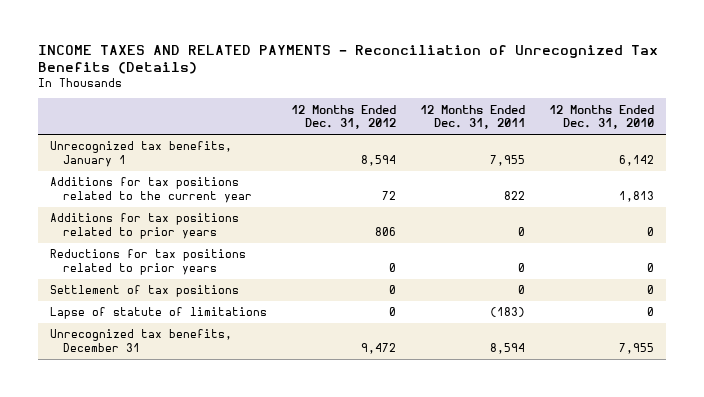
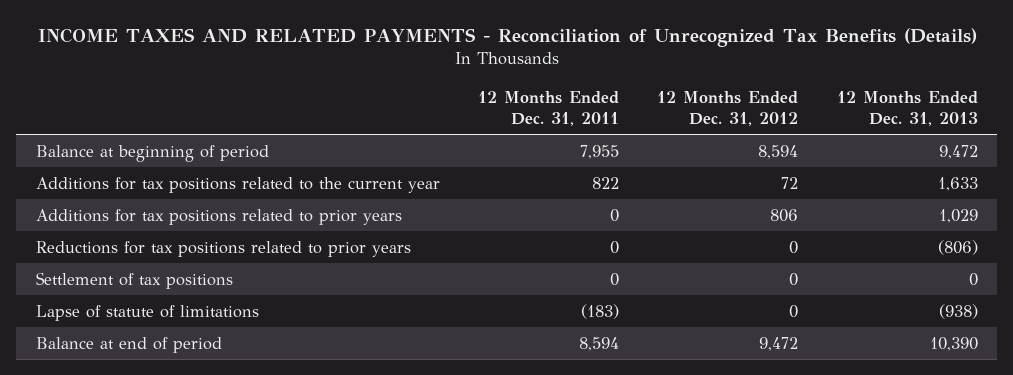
[549,104,655,130] 12 Months Ended Dec. 31, 2010 -> none
none -> [836,90,978,127] 12 Months Ended Dec. 31, 2013
[49,141,232,167] Unrecognized tax benefits, January 1 -> [35,144,269,162] Balance at beginning of period
[49,329,232,352] Unrecognized tax benefits, December 31 -> [35,336,222,353] Balance at end of period

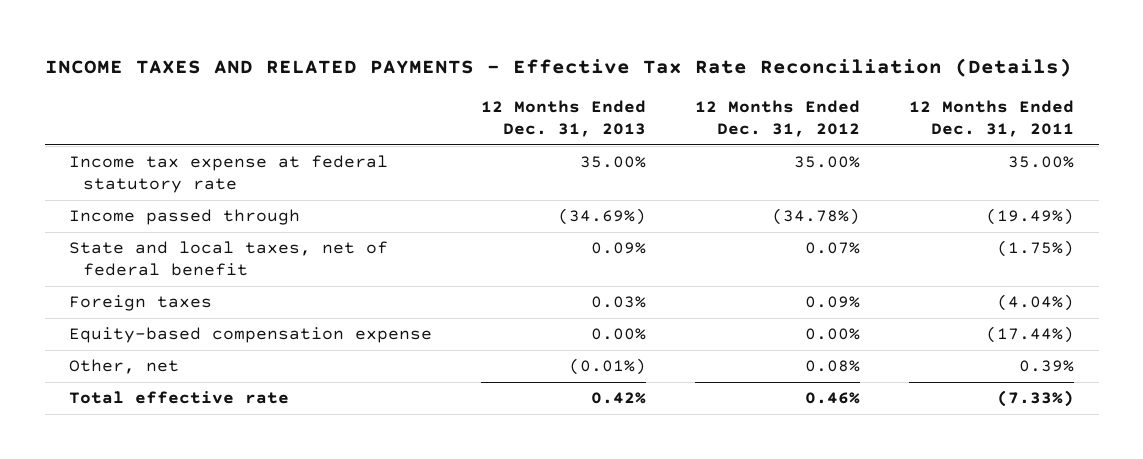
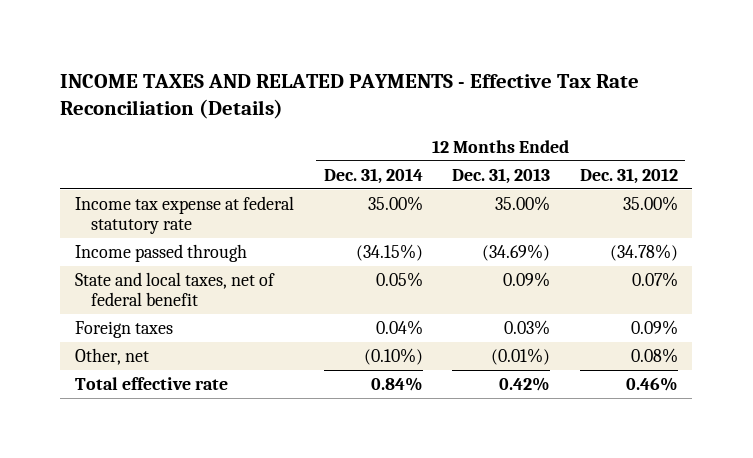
[909,100,1075,138] 12 Months Ended Dec. 31, 2011 -> none
none -> [323,167,423,184] Dec. 31, 2014
[69,327,433,344] Equity-based compensation expense -> none

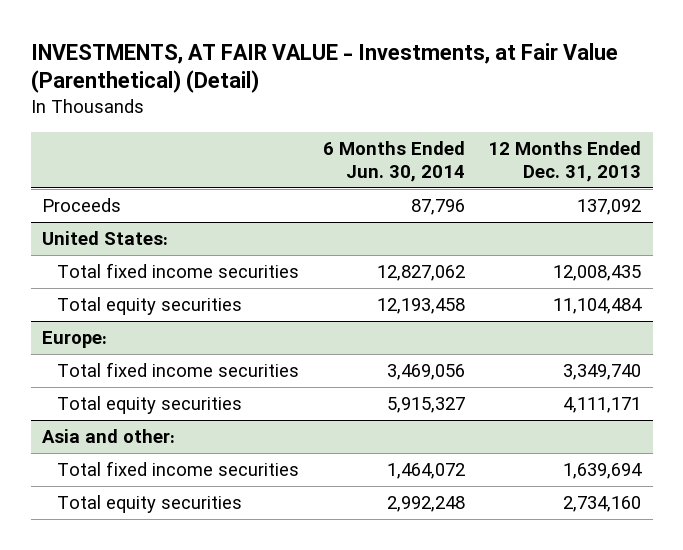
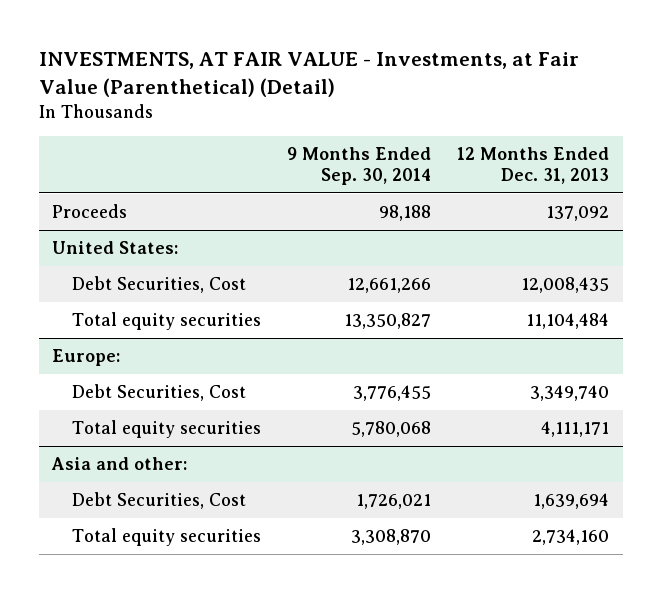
[322,140,465,182] 6 Months Ended Jun. 30, 2014 -> none
none -> [287,146,432,186] 9 Months Ended Sep. 30, 2014
[57,263,300,279] Total fixed income securities -> [71,275,246,293] Debt Securities, Cost
[57,362,300,378] Total fixed income securities -> [71,383,246,401] Debt Securities, Cost
[57,461,300,477] Total fixed income securities -> [71,491,246,509] Debt Securities, Cost

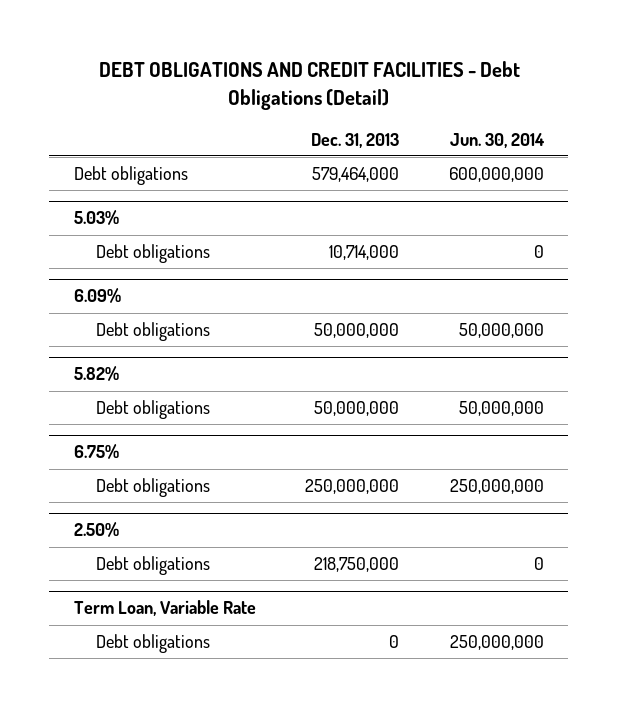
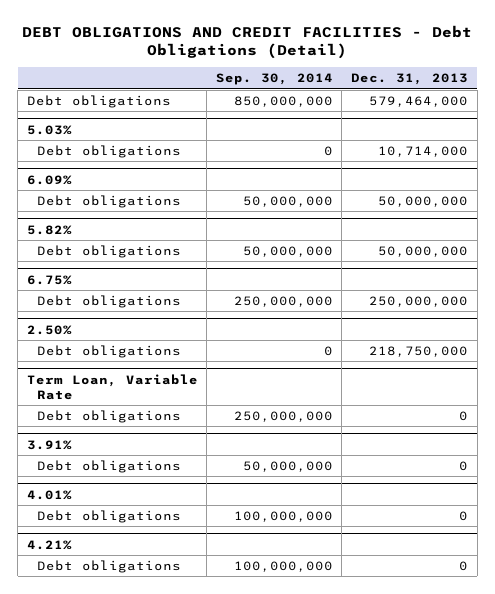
[449,132,545,148] Jun. 30, 2014 -> none
none -> [215,73,333,86] Sep. 30, 2014
none -> [26,439,72,450] 3.91%
none -> [36,459,181,473] Debt obligations
none -> [26,489,72,500] 4.01%
none -> [36,509,181,523] Debt obligations
none -> [26,539,72,550] 4.21%
none -> [36,559,181,573] Debt obligations

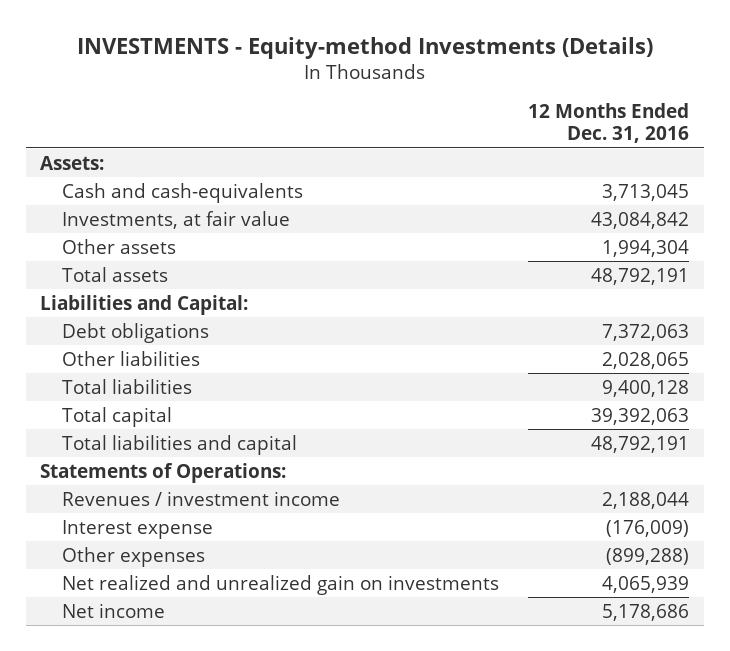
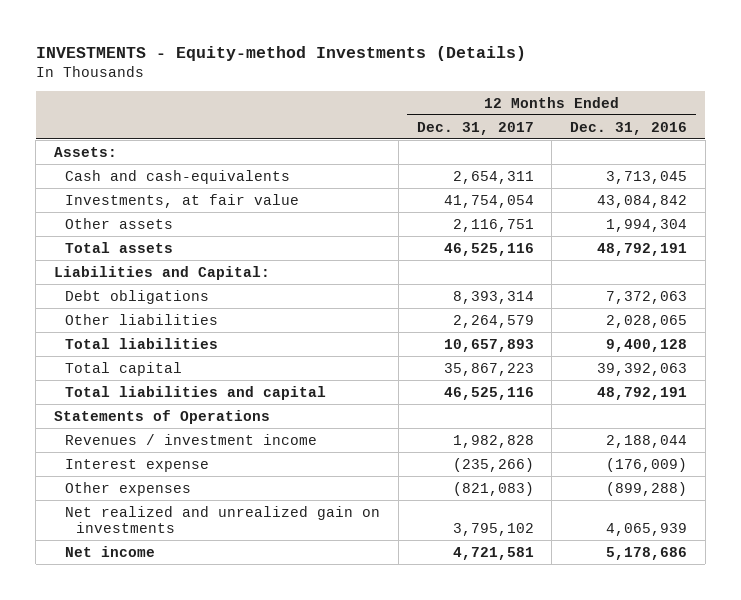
none -> [416,121,534,135] Dec. 31, 2017
[40,462,287,483] Statements of Operations: -> [54,409,271,424] Statements of Operations

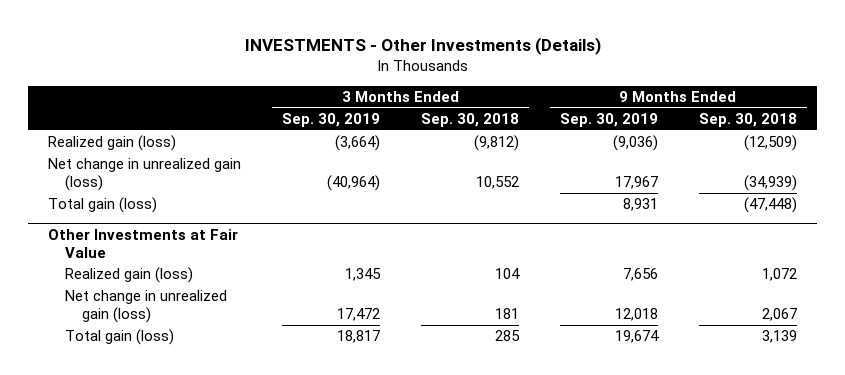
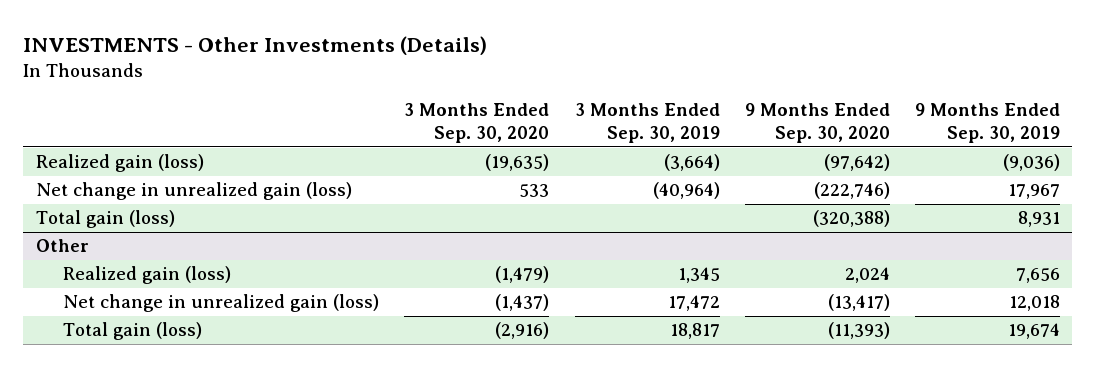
[421,113,520,128] Sep. 30, 2018 -> none
[698,113,797,128] Sep. 30, 2018 -> none
none -> [404,103,550,144] 3 Months Ended Sep. 30, 2020
none -> [744,103,890,144] 9 Months Ended Sep. 30, 2020
[48,229,239,258] Other Investments at Fair Value -> [35,239,89,253] Other

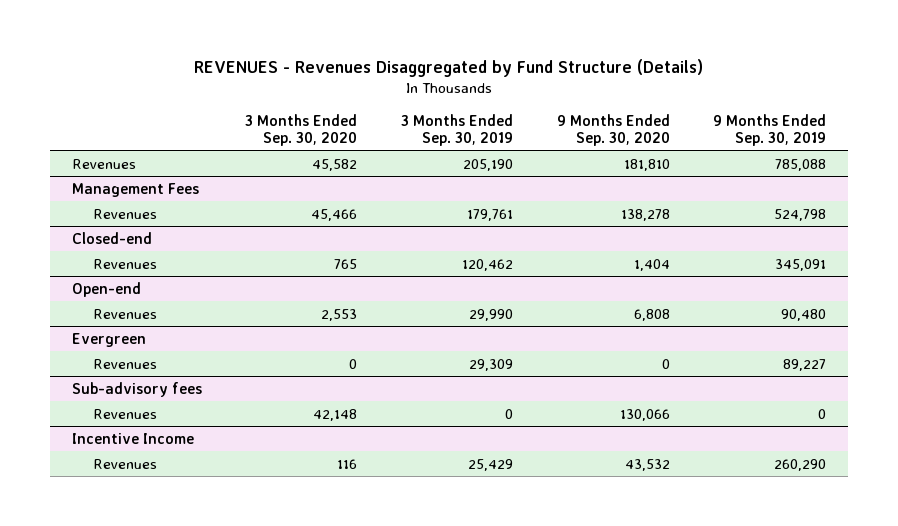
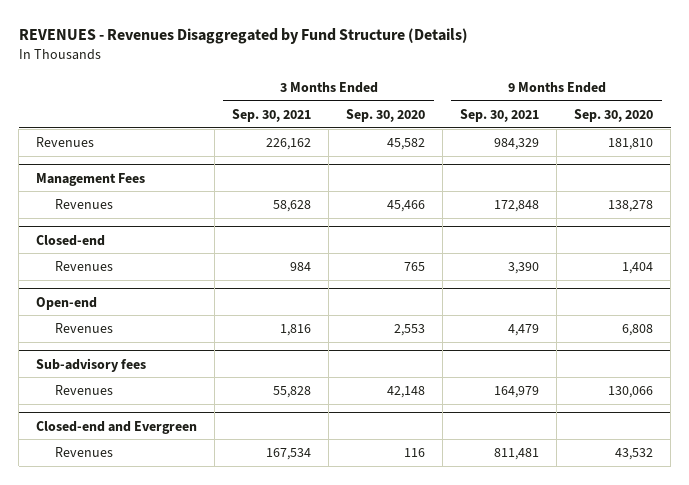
[401,113,514,146] 3 Months Ended Sep. 30, 2019 -> none
[713,113,827,146] 9 Months Ended Sep. 30, 2019 -> none
none -> [232,108,312,122] Sep. 30, 2021
none -> [460,108,540,122] Sep. 30, 2021
[71,332,146,347] Evergreen -> none
[93,358,158,369] Revenues -> none
[71,432,194,444] Incentive Income -> none
none -> [36,420,198,434] Closed-end and Evergreen

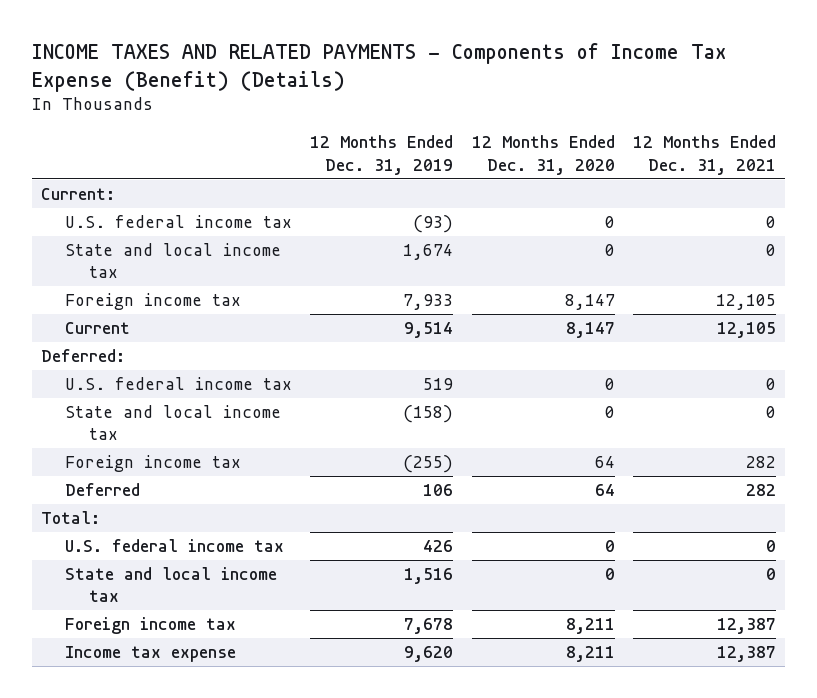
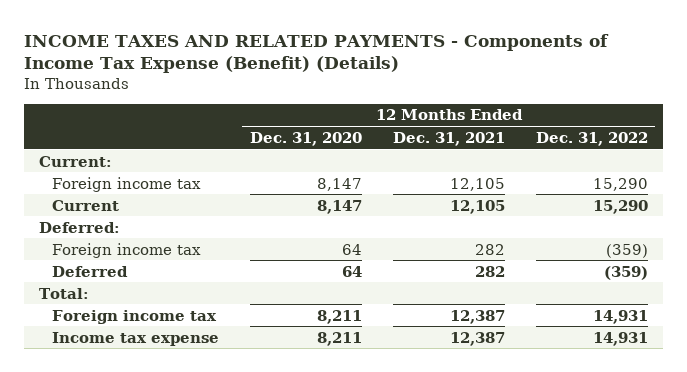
[310,135,454,175] 12 Months Ended Dec. 31, 2019 -> none
none -> [535,131,648,146] Dec. 31, 2022
[64,215,292,229] U.S. federal income tax -> none
[64,243,281,279] State and local income tax -> none
[64,377,292,391] U.S. federal income tax -> none
[64,405,281,441] State and local income tax -> none
[64,539,284,553] U.S. federal income tax -> none
[64,567,277,603] State and local income tax -> none

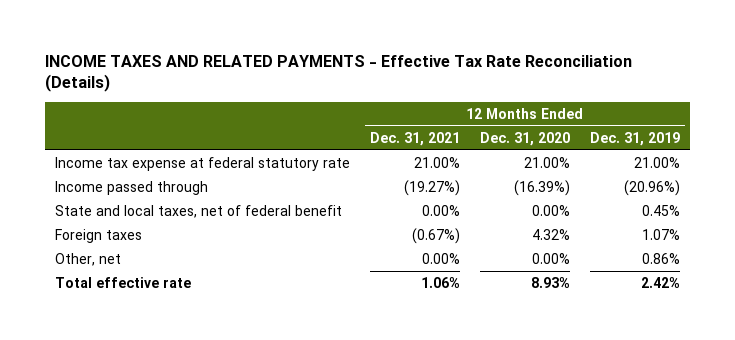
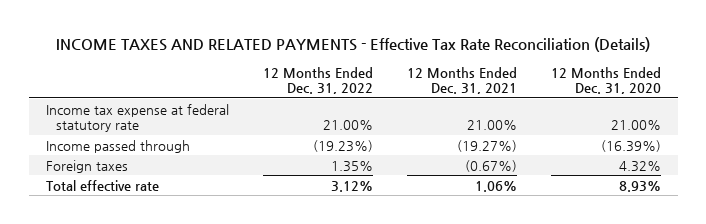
[589,131,680,146] Dec. 31, 2019 -> none
none -> [262,66,373,95] 12 Months Ended Dec. 31, 2022
[54,204,342,218] State and local taxes, net of federal benefit -> none
[54,252,121,266] Other, net -> none

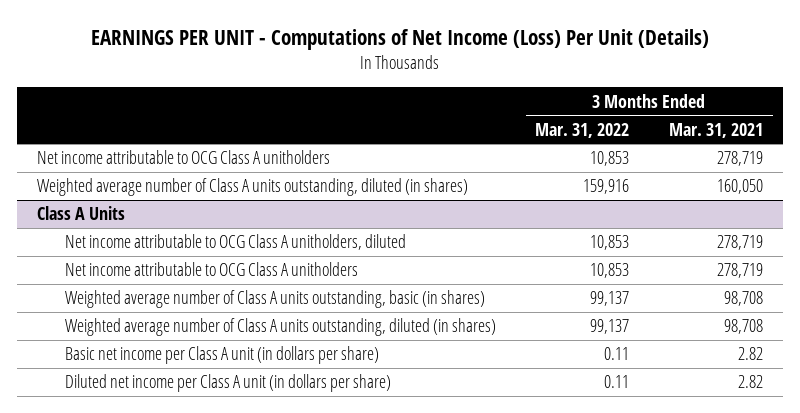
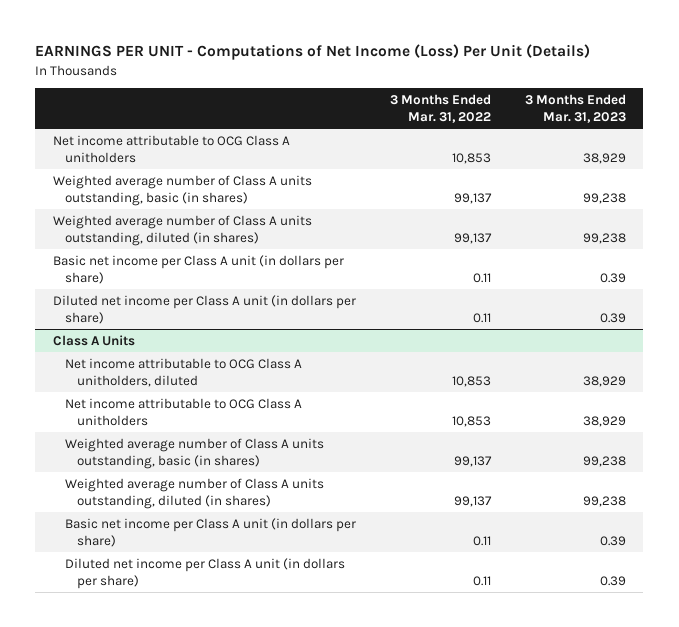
[669,122,764,138] Mar. 31, 2021 -> none
none -> [525,94,627,124] 3 Months Ended Mar. 31, 2023
none -> [52,174,312,206] Weighted average number of Class A units outstanding, basic (in shares)
[583,179,630,195] 159,916 -> [453,232,492,244] 99,137
none -> [52,254,344,284] Basic net income per Class A unit (in dollars per share)
none -> [52,294,356,324] Diluted net income per Class A unit (in dollars per share)

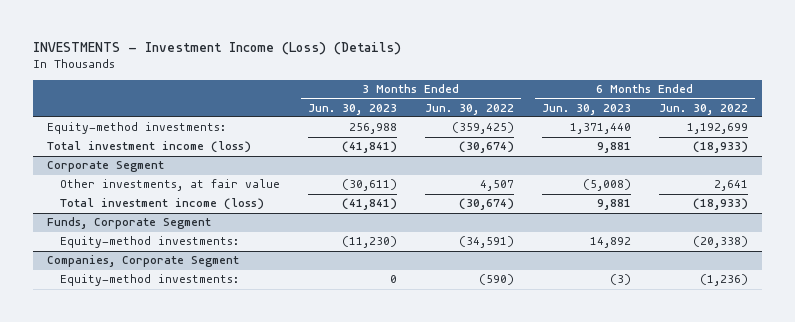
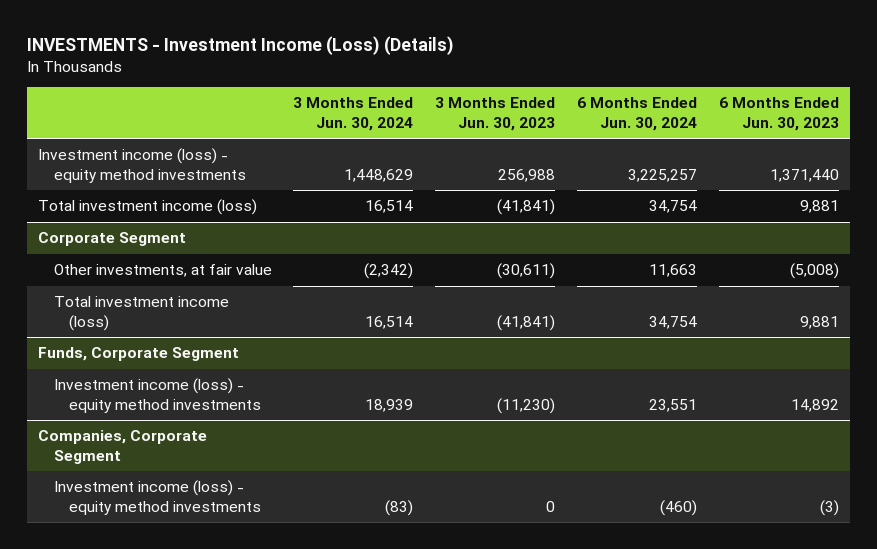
[425,103,515,115] Jun. 30, 2022 -> none
[659,103,749,115] Jun. 30, 2022 -> none
none -> [293,97,414,131] 3 Months Ended Jun. 30, 2024
none -> [577,97,698,131] 6 Months Ended Jun. 30, 2024
[47,122,227,135] Equity-method investments: -> [38,148,246,183] Investment income (loss) - equity method investments
[59,236,239,249] Equity-method investments: -> [53,378,262,413] Investment income (loss) - equity method investments
[59,274,239,287] Equity-method investments: -> [53,480,262,515] Investment income (loss) - equity method investments

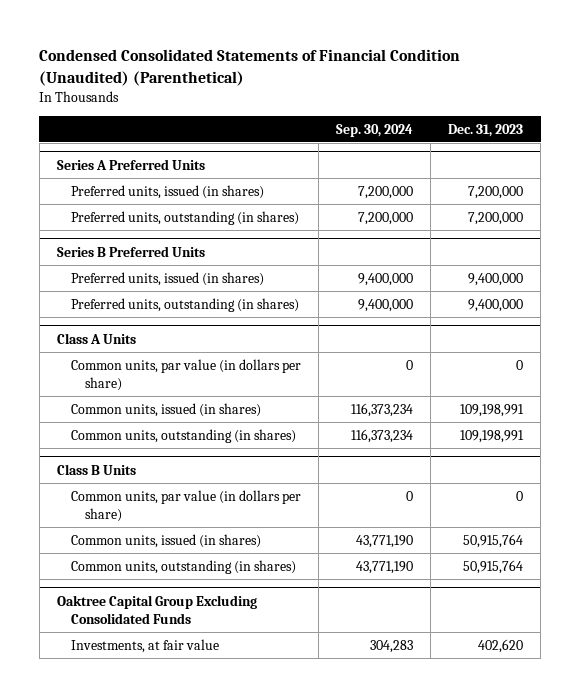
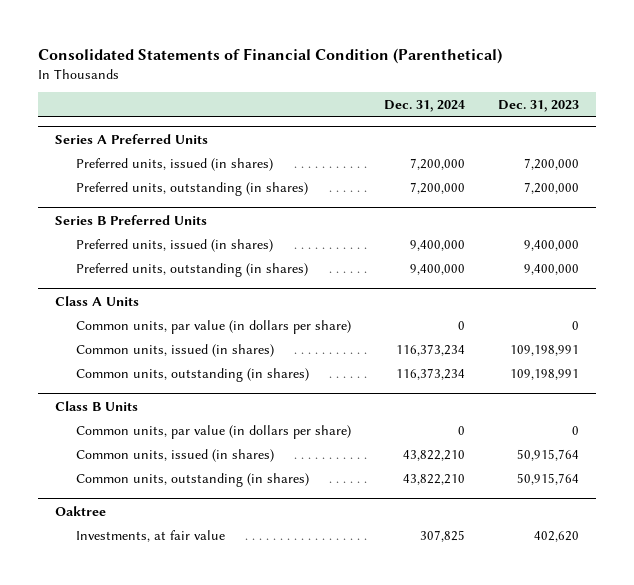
[39,48,461,86] Condensed Consolidated Statements of Financial Condition (Unaudited) (Parenthetical) -> [38,47,503,64] Consolidated Statements of Financial Condition (Parenthetical)
[336,123,414,137] Sep. 30, 2024 -> none
none -> [383,100,465,113] Dec. 31, 2024
[56,594,257,624] Oaktree Capital Group Excluding Consolidated Funds -> [54,505,106,516] Oaktree

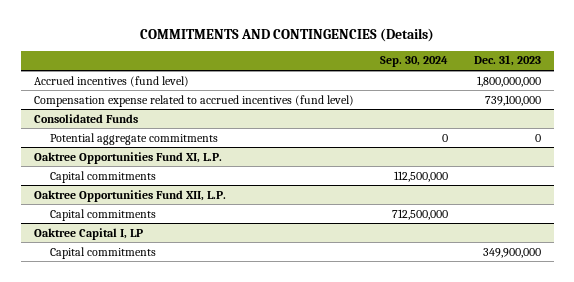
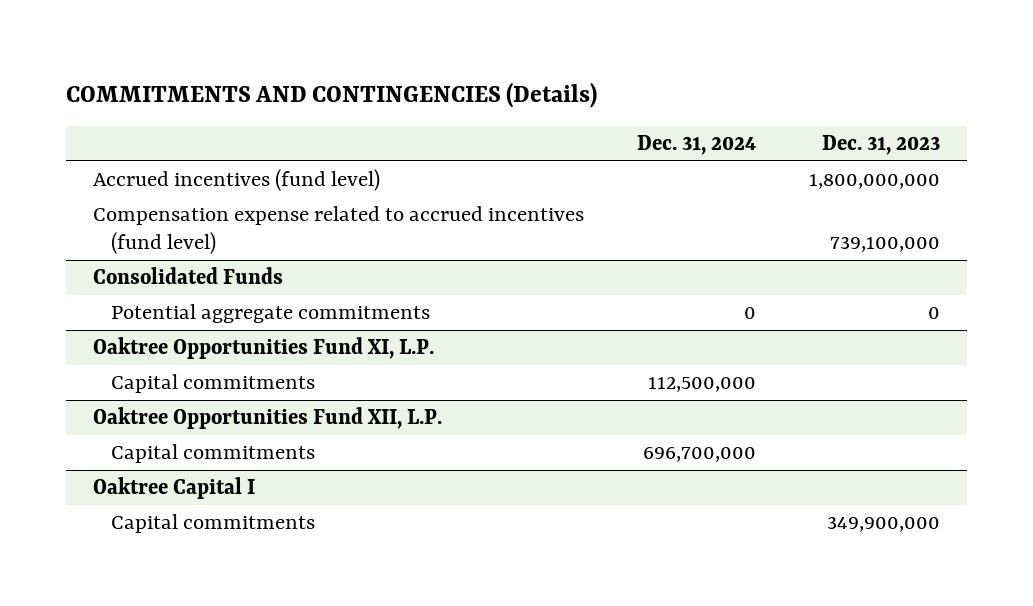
[379,56,448,68] Sep. 30, 2024 -> none
none -> [637,134,757,155] Dec. 31, 2024
[33,227,143,240] Oaktree Capital I, LP -> [92,477,255,500] Oaktree Capital I

